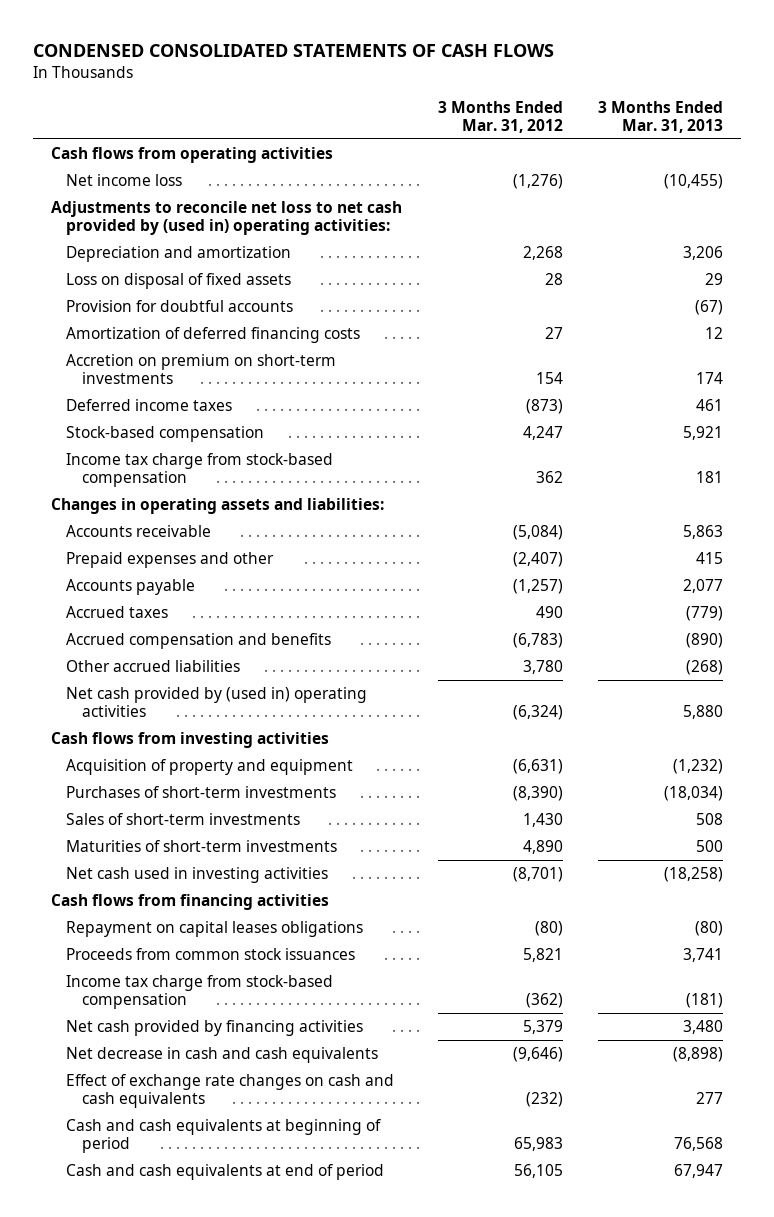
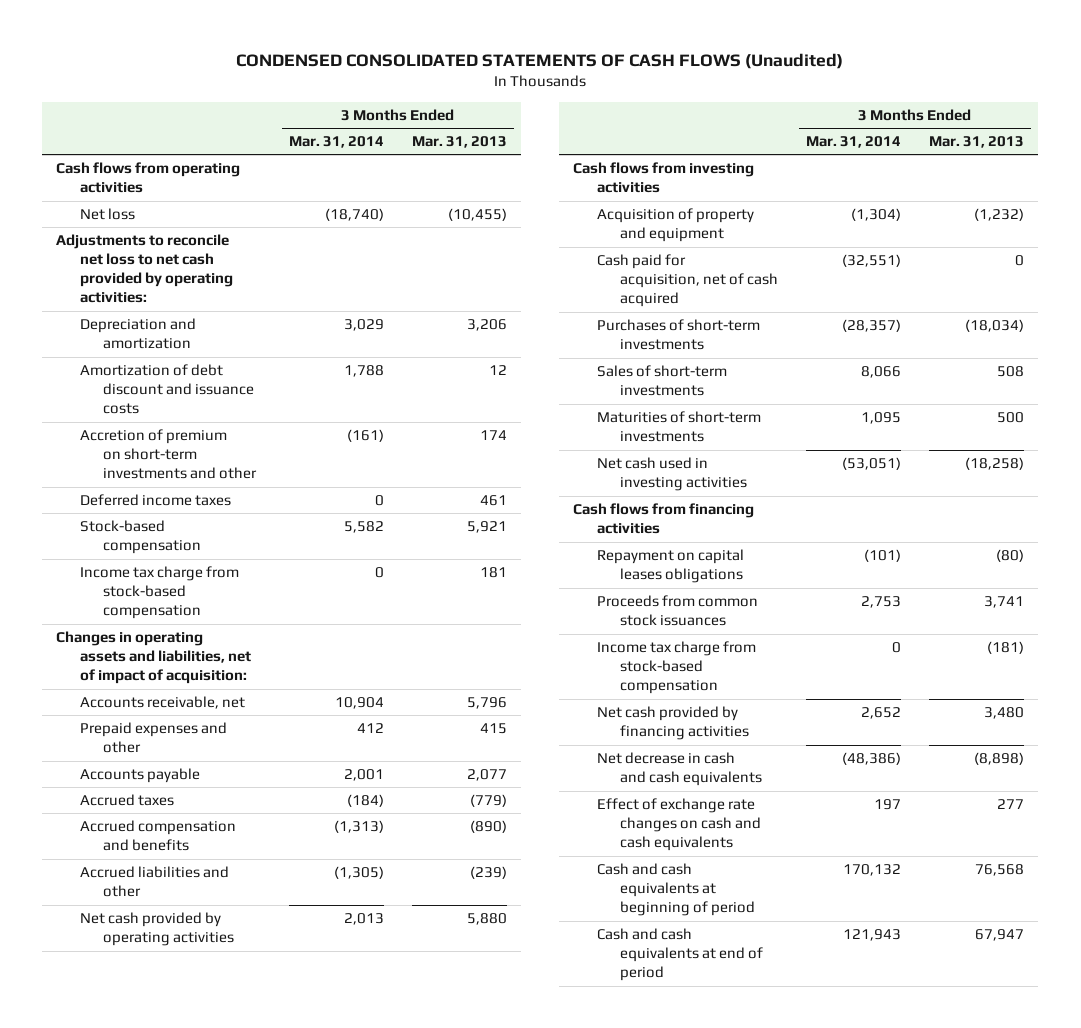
[32,43,554,57] CONDENSED CONSOLIDATED STATEMENTS OF CASH FLOWS -> [236,52,844,69] CONDENSED CONSOLIDATED STATEMENTS OF CASH FLOWS (Unaudited)
[437,100,563,133] 3 Months Ended Mar. 31, 2012 -> none
none -> [289,136,385,149] Mar. 31, 2014
[66,174,183,187] Net income loss -> [79,208,135,221] Net loss
[50,201,402,236] Adjustments to reconcile net loss to net cash provided by (used in) operating activities: -> [56,234,233,304] Adjustments to reconcile net loss to net cash provided by operating activities:
[66,273,292,290] Loss on disposal of fixed assets -> none
[66,300,294,313] Provision for doubtful accounts -> none
[66,327,361,344] Amortization of deferred financing costs -> [79,364,254,415] Amortization of debt discount and issuance costs
[66,354,337,385] Accretion on premium on short-term investments -> [79,429,257,480] Accretion of premium on short-term investments and other
[50,498,384,515] Changes in operating assets and liabilities: -> [56,631,251,685] Changes in operating assets and liabilities, net of impact of acquisition:
[66,525,212,538] Accounts receivable -> [79,696,245,710] Accounts receivable, net
[683,525,724,540] 5,863 -> [467,697,508,710] 5,796
[66,660,241,673] Other accrued liabilities -> [79,866,229,898] Accrued liabilities and other
[686,660,724,676] (268) -> [470,866,508,880] (239)
[66,687,368,718] Net cash provided by (used in) operating activities -> [79,912,234,947] Net cash provided by operating activities
none -> [596,254,779,308] Cash paid for acquisition, net of cash acquired

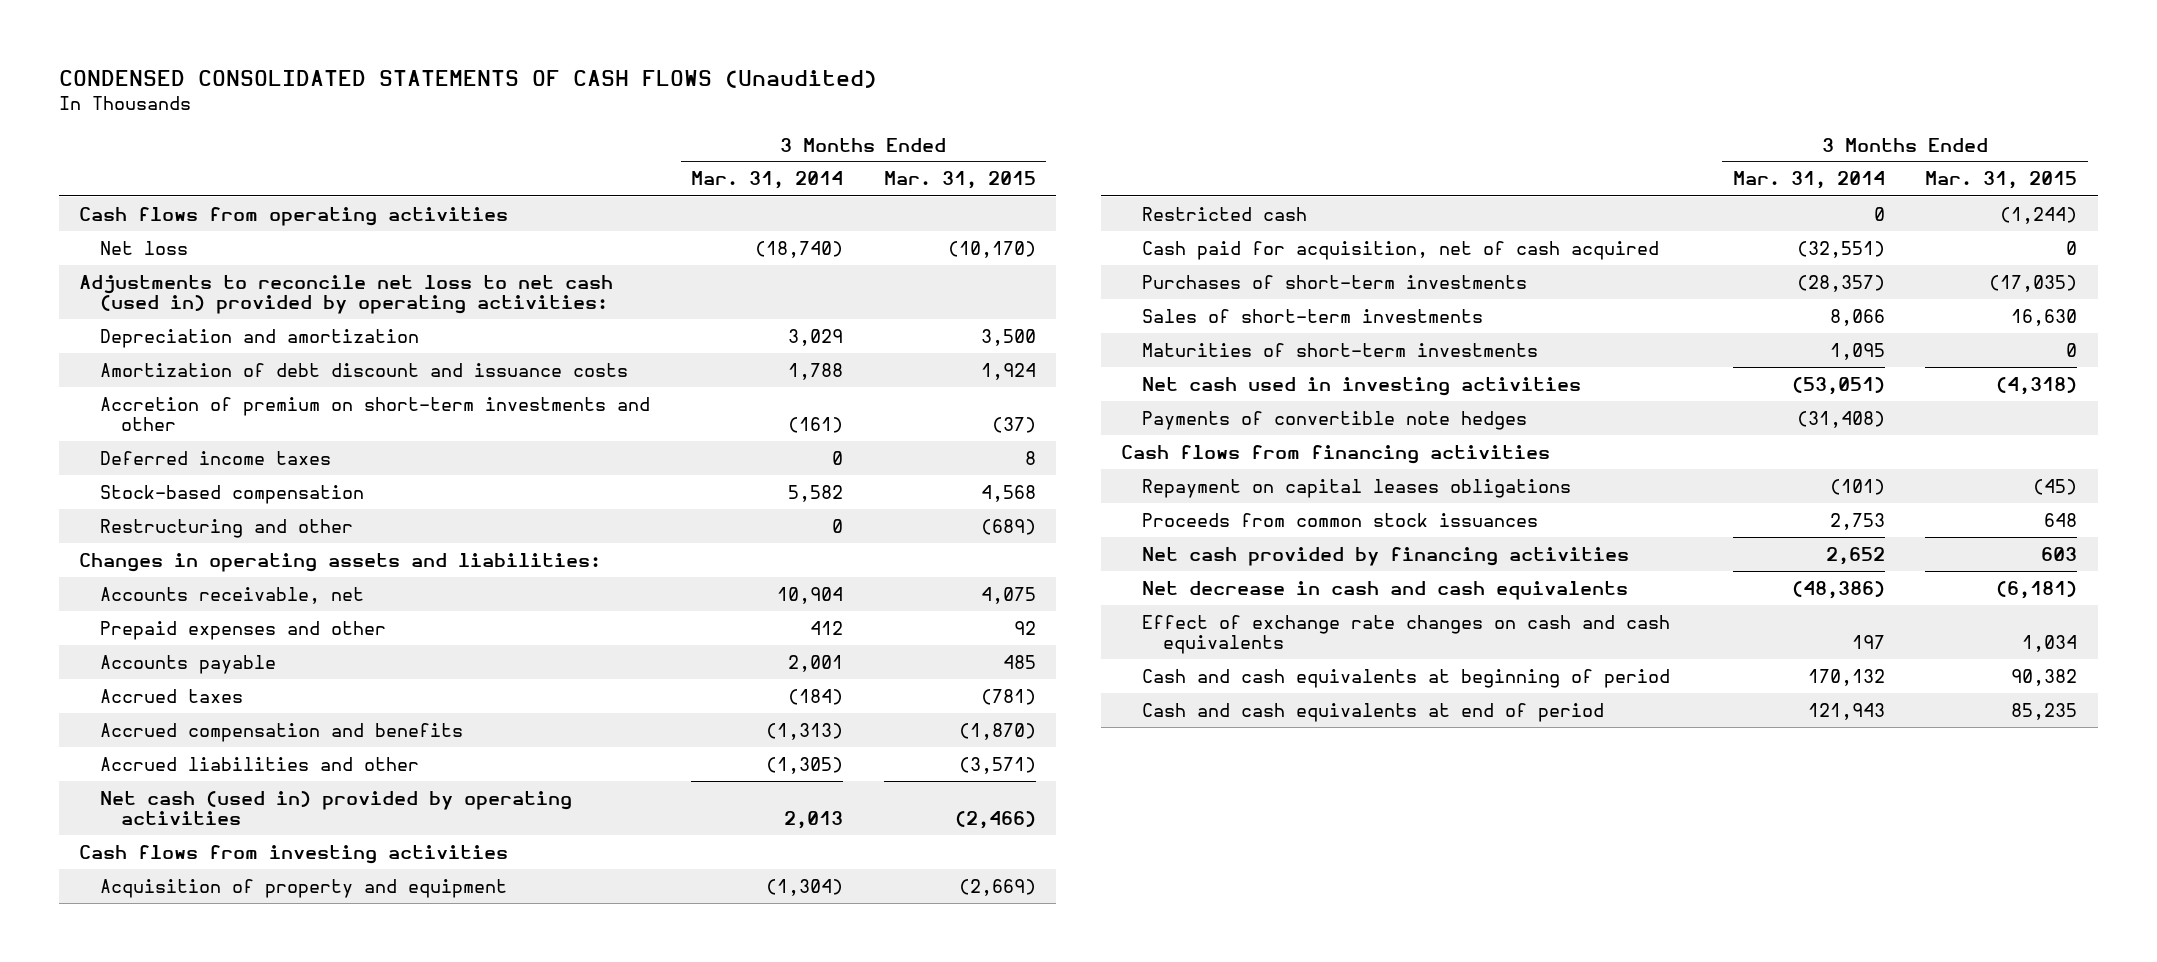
[412,136,508,149] Mar. 31, 2013 -> none
none -> [883,171,1036,190] Mar. 31, 2015
[56,234,233,304] Adjustments to reconcile net loss to net cash provided by operating activities: -> [79,274,614,315] Adjustments to reconcile net loss to net cash (used in) provided by operating activities:
[79,566,239,620] Income tax charge from stock-based compensation -> none
none -> [100,518,354,538] Restructuring and other
[56,631,251,685] Changes in operating assets and liabilities, net of impact of acquisition: -> [79,552,602,572] Changes in operating assets and liabilities:
[79,912,234,947] Net cash provided by operating activities -> [100,790,573,826] Net cash (used in) provided by operating activities
none -> [1141,206,1307,221] Restricted cash
none -> [1141,410,1527,430] Payments of convertible note hedges
[596,641,756,695] Income tax charge from stock-based compensation -> none

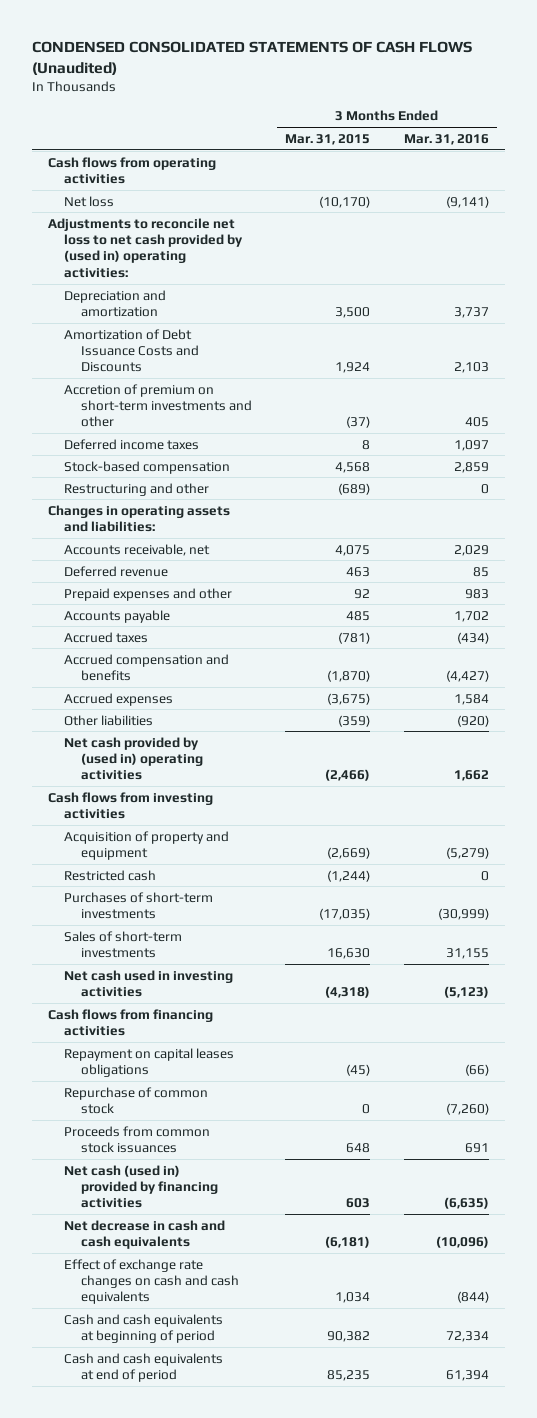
[690,171,843,190] Mar. 31, 2014 -> none
none -> [403,133,489,145] Mar. 31, 2016
[79,274,614,315] Adjustments to reconcile net loss to net cash (used in) provided by operating activities: -> [48,217,244,278] Adjustments to reconcile net loss to net cash provided by (used in) operating activities:
[100,362,629,377] Amortization of debt discount and issuance costs -> [64,328,199,373] Amortization of Debt Issuance Costs and Discounts
none -> [64,565,169,577] Deferred revenue
none -> [64,692,174,706] Accrued expenses
[100,756,420,771] Accrued liabilities and other -> [64,714,154,726] Other liabilities
[958,756,1036,774] (3,571) -> [338,714,371,727] (359)
[100,790,573,826] Net cash (used in) provided by operating activities -> [64,736,203,781] Net cash provided by (used in) operating activities
[1141,240,1659,260] Cash paid for acquisition, net of cash acquired -> none
[1141,342,1538,357] Maturities of short-term investments -> none
[1141,410,1527,430] Payments of convertible note hedges -> none
none -> [64,1086,209,1114] Repurchase of common stock
[1141,546,1629,566] Net cash provided by financing activities -> [64,1164,218,1209] Net cash (used in) provided by financing activities

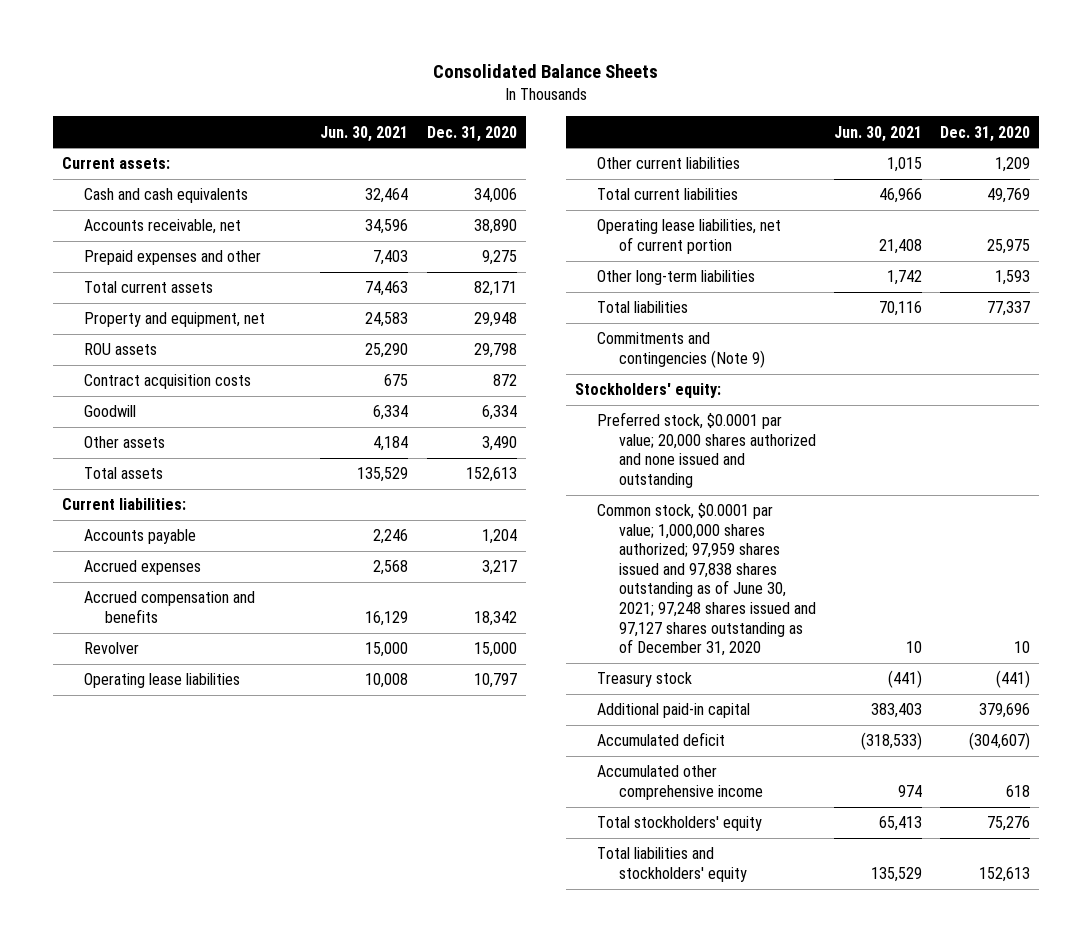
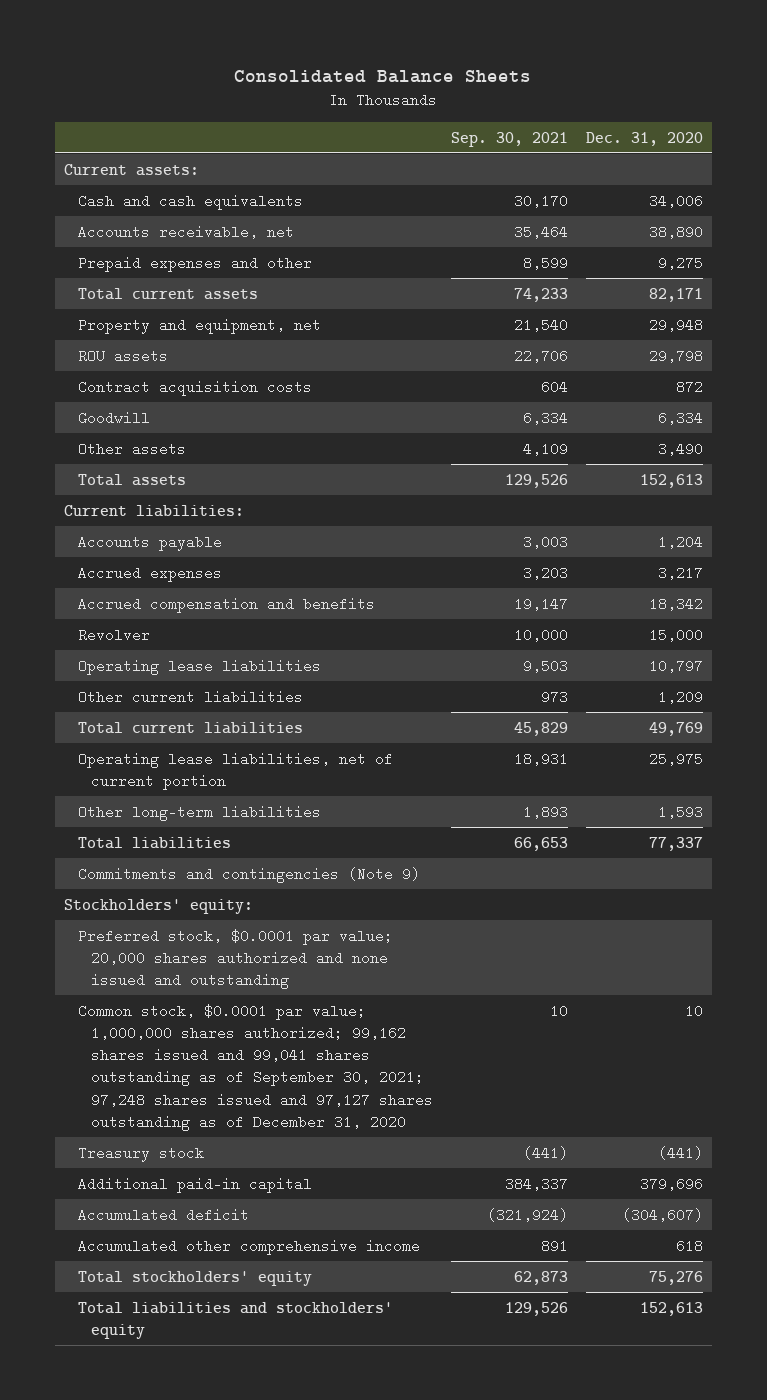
[320,125,409,142] Jun. 30, 2021 -> none
none -> [451,131,569,147] Sep. 30, 2021
[596,503,816,657] Common stock, $0.0001 par value; 1,000,000 shares authorized; 97,959 shares issued and 97,838 shares outstanding as of June 30, 2021; 97,248 shares issued and 97,127 shares outstanding as of December 31, 2020 -> [77,1003,434,1131] Common stock, $0.0001 par value; 1,000,000 shares authorized; 99,162 shares issued and 99,041 shares outstanding as of September 30, 2021; 97,248 shares issued and 97,127 shares outstanding as of December 31, 2020

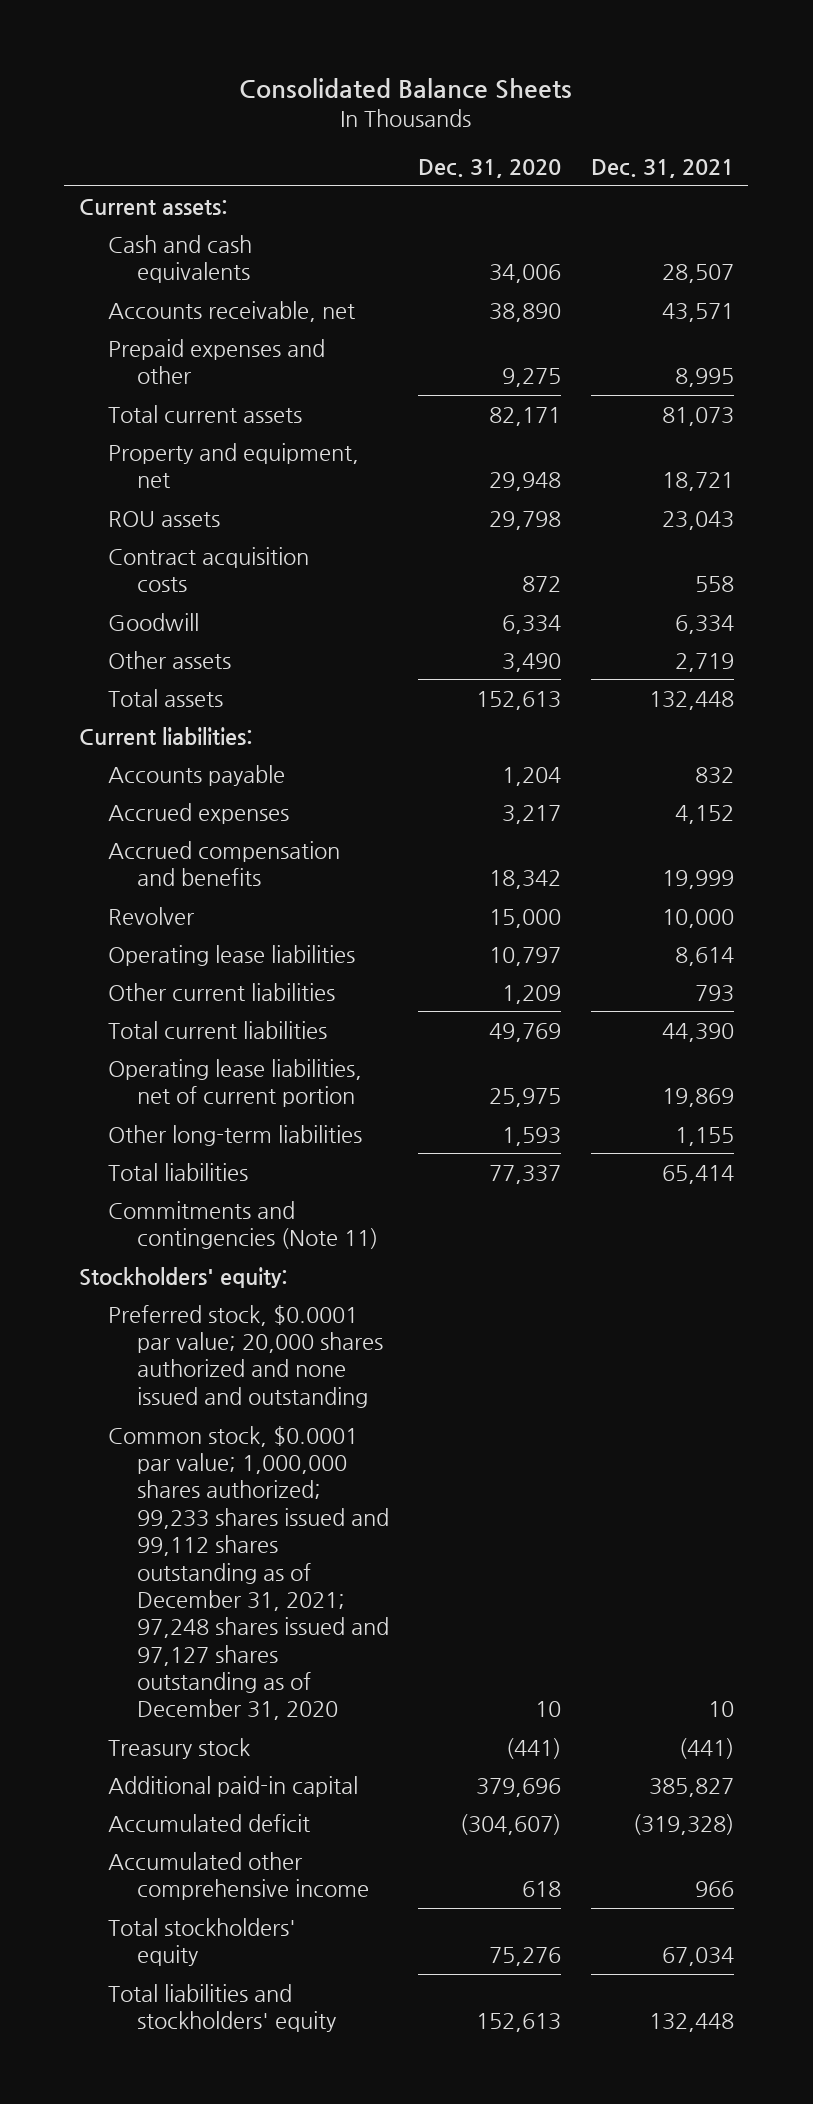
[451,131,569,147] Sep. 30, 2021 -> none
none -> [590,159,734,179] Dec. 31, 2021
[77,866,420,883] Commitments and contingencies (Note 9) -> [107,1200,378,1250] Commitments and contingencies (Note 11)
[77,1003,434,1131] Common stock, $0.0001 par value; 1,000,000 shares authorized; 99,162 shares issued and 99,041 shares outstanding as of September 30, 2021; 97,248 shares issued and 97,127 shares outstanding as of December 31, 2020 -> [107,1425,389,1721] Common stock, $0.0001 par value; 1,000,000 shares authorized; 99,233 shares issued and 99,112 shares outstanding as of December 31, 2021; 97,248 shares issued and 97,127 shares outstanding as of December 31, 2020

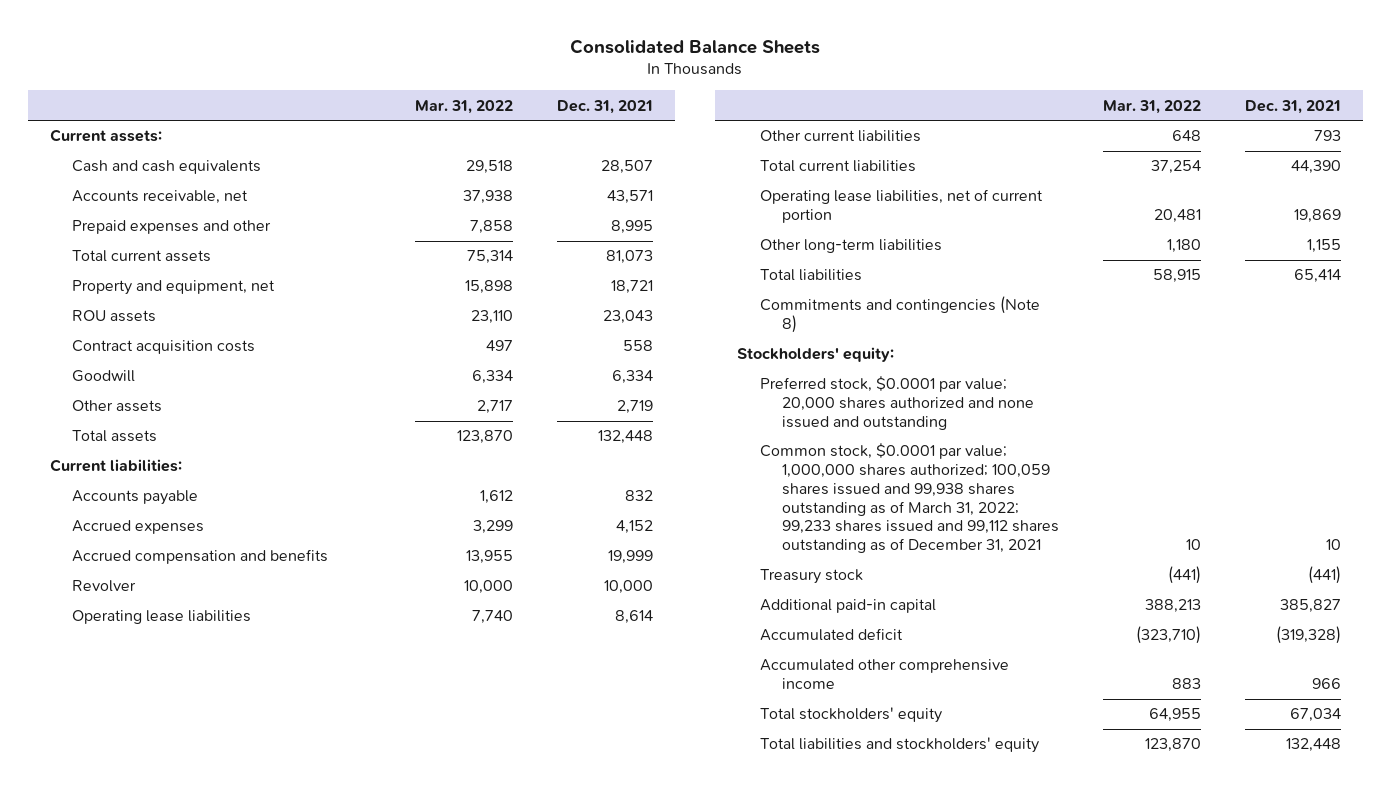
[418,159,562,179] Dec. 31, 2020 -> none
none -> [415,99,514,114] Mar. 31, 2022
[107,1200,378,1250] Commitments and contingencies (Note 11) -> [759,296,1040,334] Commitments and contingencies (Note 8)
[107,1425,389,1721] Common stock, $0.0001 par value; 1,000,000 shares authorized; 99,233 shares issued and 99,112 shares outstanding as of December 31, 2021; 97,248 shares issued and 97,127 shares outstanding as of December 31, 2020 -> [759,443,1060,554] Common stock, $0.0001 par value; 1,000,000 shares authorized; 100,059 shares issued and 99,938 shares outstanding as of March 31, 2022; 99,233 shares issued and 99,112 shares outstanding as of December 31, 2021

